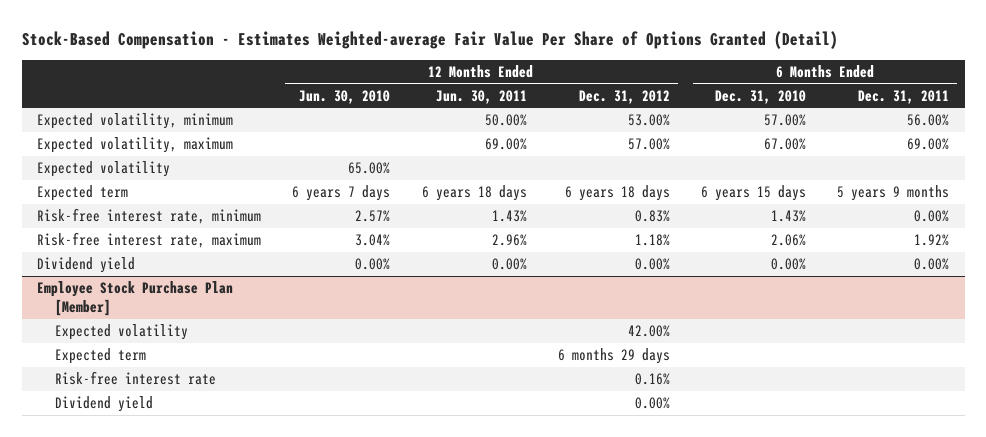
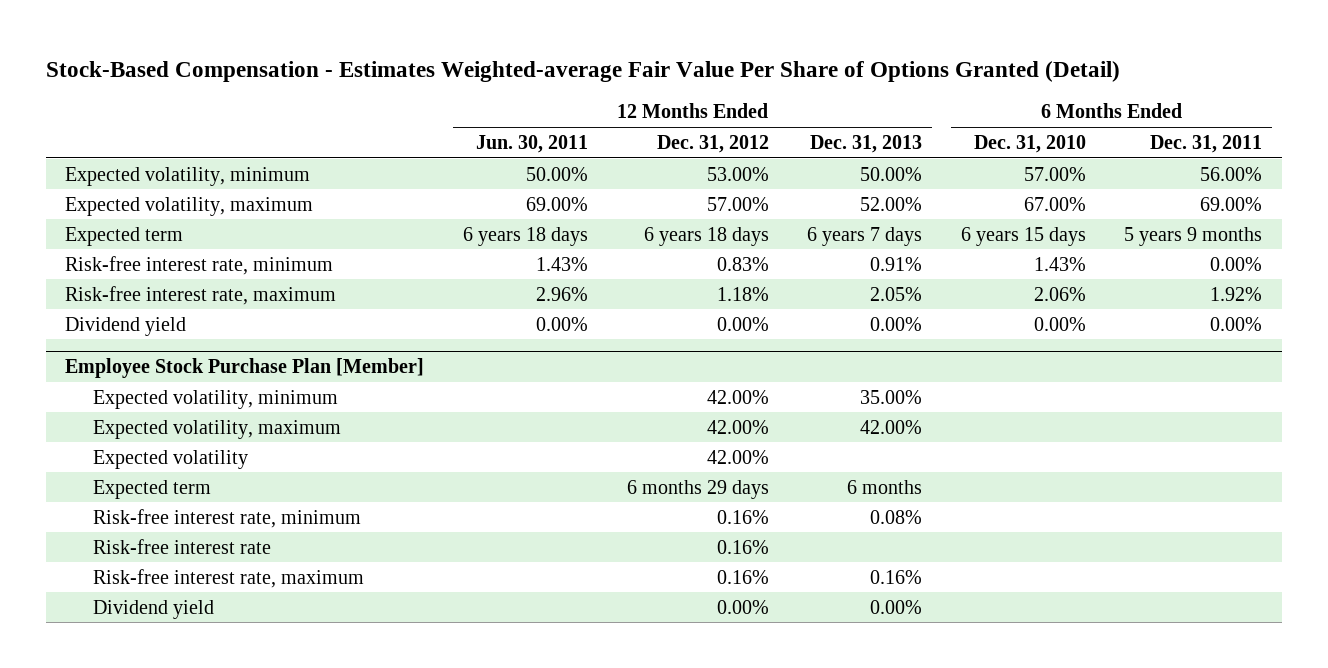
[299,89,391,104] Jun. 30, 2010 -> none
none -> [810,134,923,153] Dec. 31, 2013
[37,161,171,178] Expected volatility -> none
none -> [93,389,339,409] Expected volatility, minimum
none -> [93,419,342,439] Expected volatility, maximum
none -> [93,508,362,528] Risk-free interest rate, minimum
none -> [93,568,365,588] Risk-free interest rate, maximum

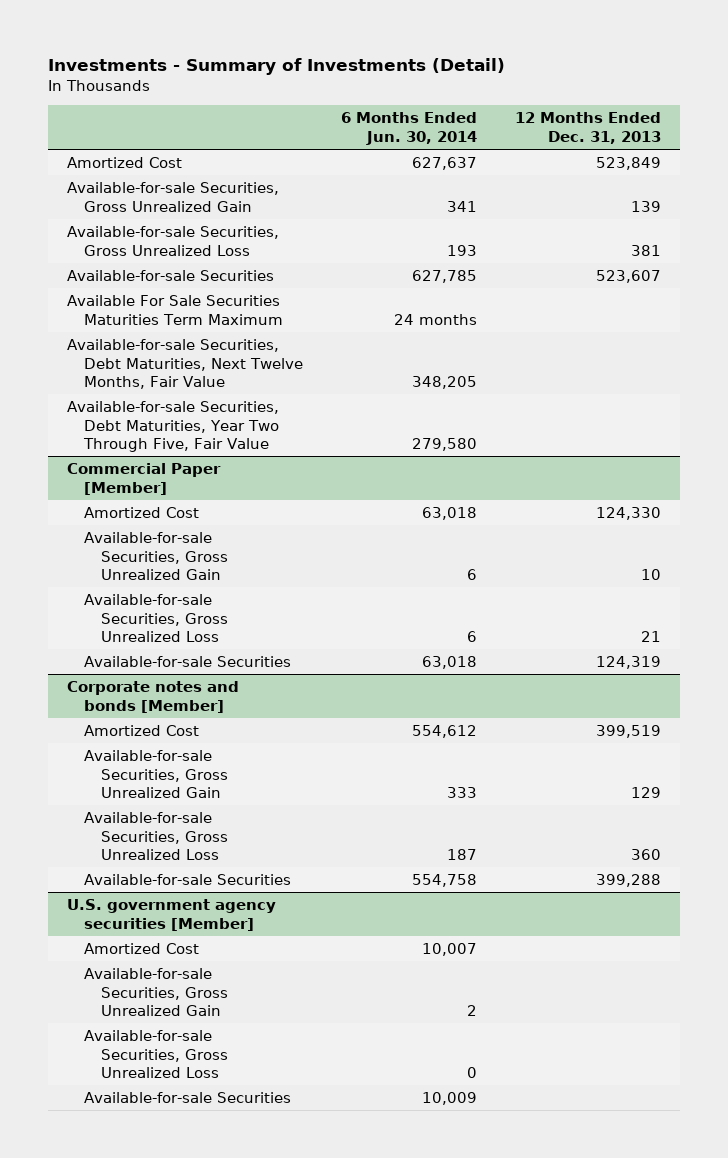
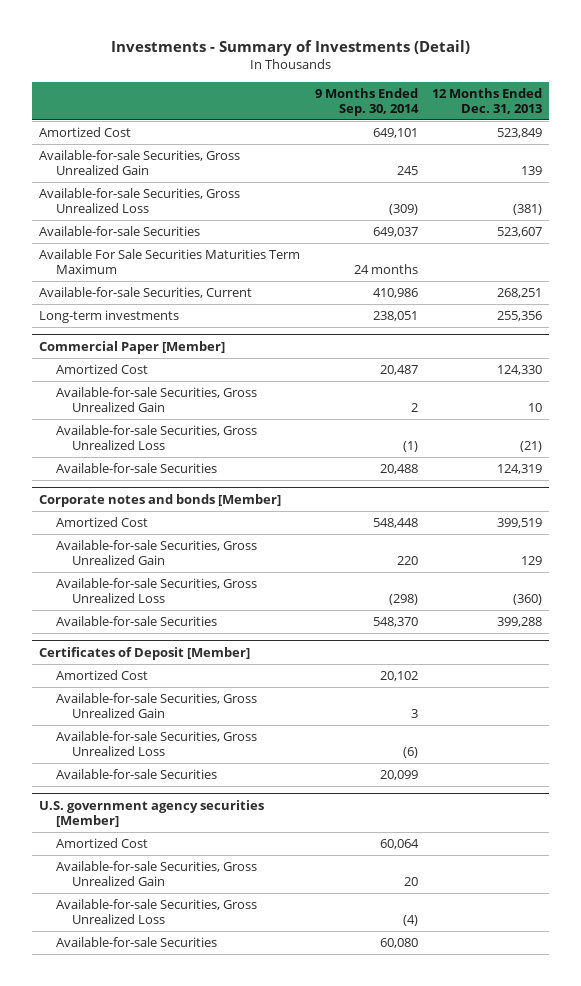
[341,112,478,145] 6 Months Ended Jun. 30, 2014 -> none
none -> [314,87,419,116] 9 Months Ended Sep. 30, 2014
[631,244,662,256] 381 -> [513,204,543,216] (381)
[66,338,304,390] Available-for-sale Securities, Debt Maturities, Next Twelve Months, Fair Value -> none
[66,400,280,453] Available-for-sale Securities, Debt Maturities, Year Two Through Five, Fair Value -> none
none -> [39,287,253,299] Available-for-sale Securities, Current
none -> [39,310,180,324] Long-term investments
[641,631,662,643] 21 -> [520,441,543,453] (21)
[631,849,662,861] 360 -> [513,594,543,606] (360)
none -> [39,646,251,660] Certificates of Deposit [Member]
none -> [55,670,148,681] Amortized Cost
none -> [55,693,257,719] Available-for-sale Securities, Gross Unrealized Gain
none -> [55,731,257,757] Available-for-sale Securities, Gross Unrealized Loss
none -> [55,769,217,780] Available-for-sale Securities

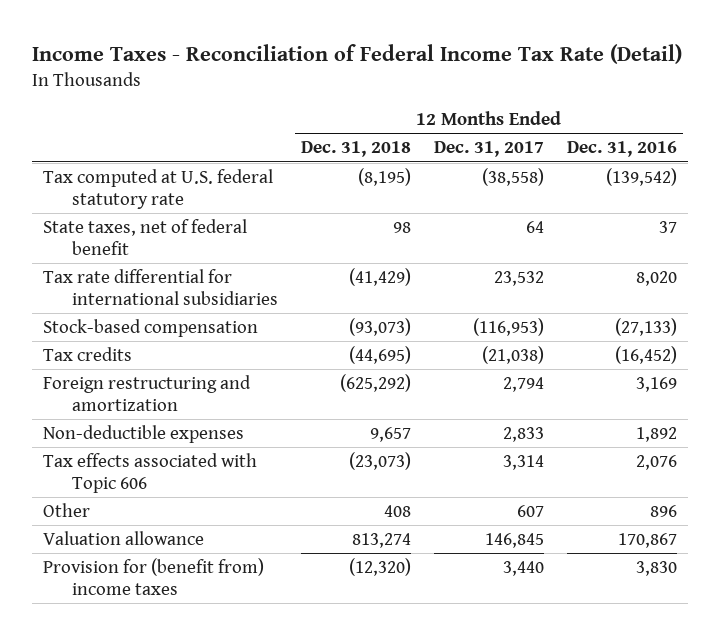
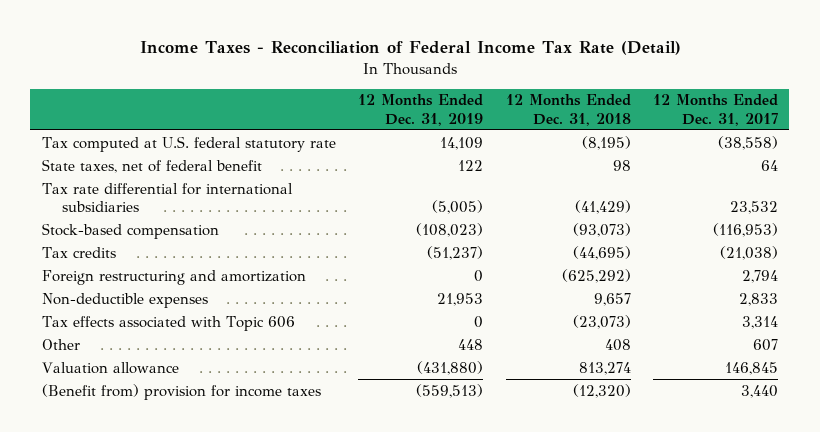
[566,141,677,158] Dec. 31, 2016 -> none
none -> [358,94,484,126] 12 Months Ended Dec. 31, 2019
[43,557,265,596] Provision for (benefit from) income taxes -> [41,383,321,400] (Benefit from) provision for income taxes

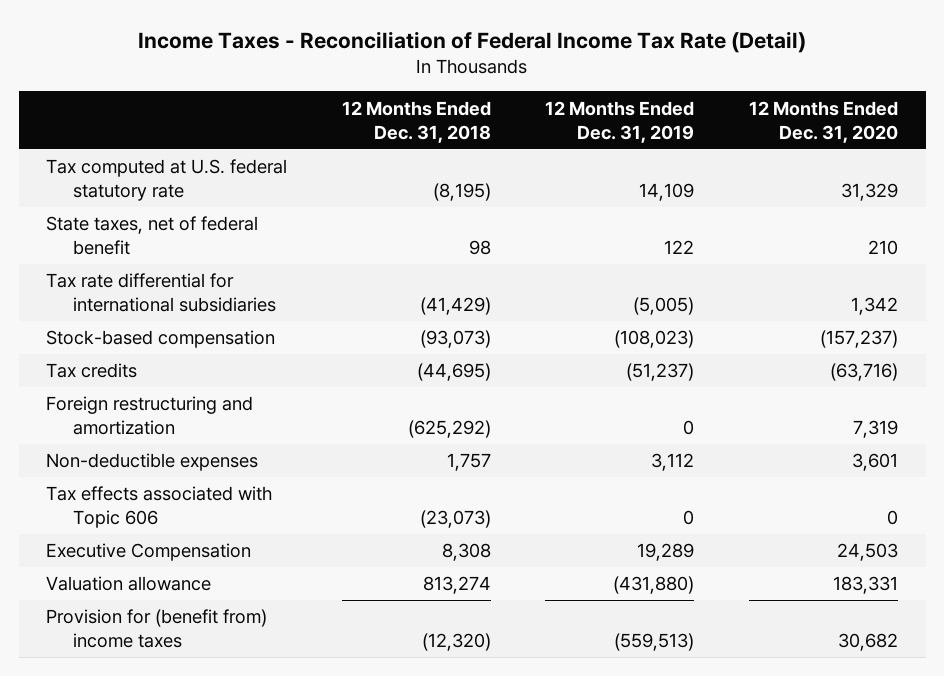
[653,94,779,126] 12 Months Ended Dec. 31, 2017 -> none
none -> [749,100,899,143] 12 Months Ended Dec. 31, 2020
[437,292,484,306] 21,953 -> [651,453,695,472] 3,112
[593,292,631,306] 9,657 -> [446,453,491,472] 1,757
[41,338,80,350] Other -> none
none -> [45,543,251,562] Executive Compensation
[41,383,321,400] (Benefit from) provision for income taxes -> [45,609,267,649] Provision for (benefit from) income taxes

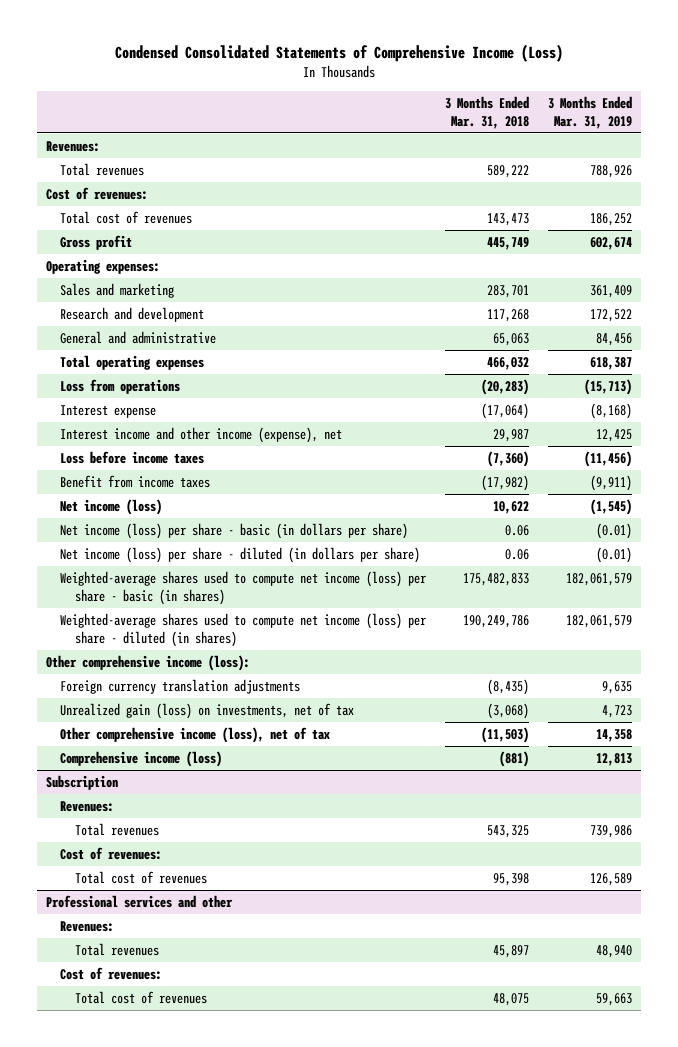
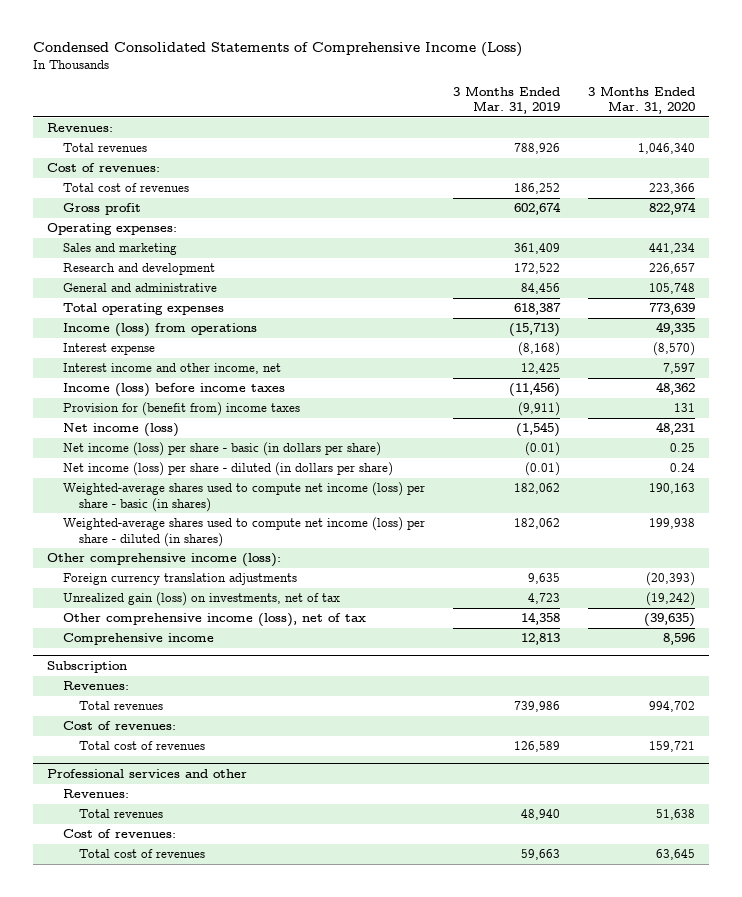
[445,95,530,129] 3 Months Ended Mar. 31, 2018 -> none
none -> [587,85,695,115] 3 Months Ended Mar. 31, 2020
[60,378,181,394] Loss from operations -> [63,323,258,338] Income (loss) from operations
[60,426,343,443] Interest income and other income (expense), net -> [63,363,282,375] Interest income and other income, net
[60,450,205,464] Loss before income taxes -> [63,383,286,398] Income (loss) before income taxes
[60,474,211,488] Benefit from income taxes -> [63,402,301,417] Provision for (benefit from) income taxes
[565,572,632,586] 182,061,579 -> [513,483,560,495] 182,062
[565,614,632,628] 182,061,579 -> [513,518,560,530] 182,062
[60,750,223,767] Comprehensive income (loss) -> [63,633,215,646] Comprehensive income

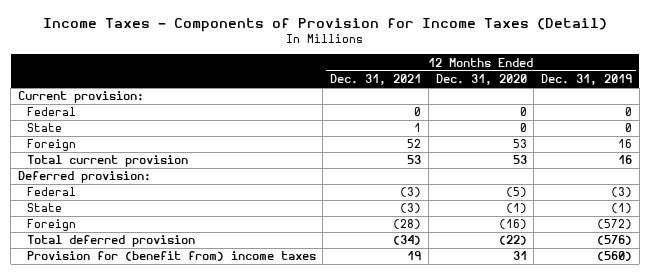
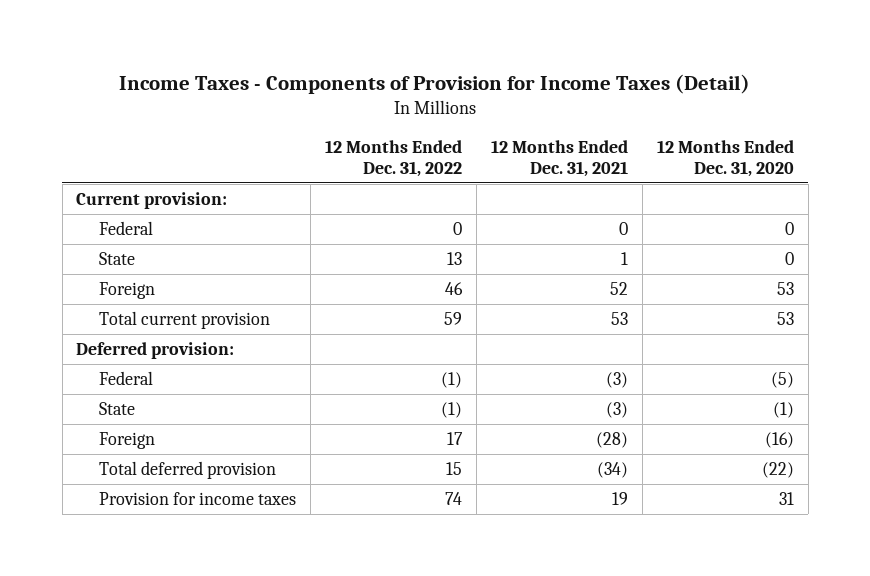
[541,74,633,86] Dec. 31, 2019 -> none
none -> [325,140,463,178] 12 Months Ended Dec. 31, 2022
[26,251,316,262] Provision for (benefit from) income taxes -> [99,491,297,505] Provision for income taxes

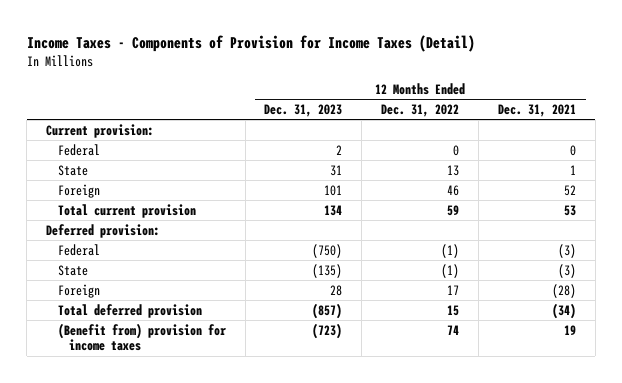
[656,140,794,178] 12 Months Ended Dec. 31, 2020 -> none
none -> [264,104,343,118] Dec. 31, 2023
[99,491,297,505] Provision for income taxes -> [57,322,226,352] (Benefit from) provision for income taxes

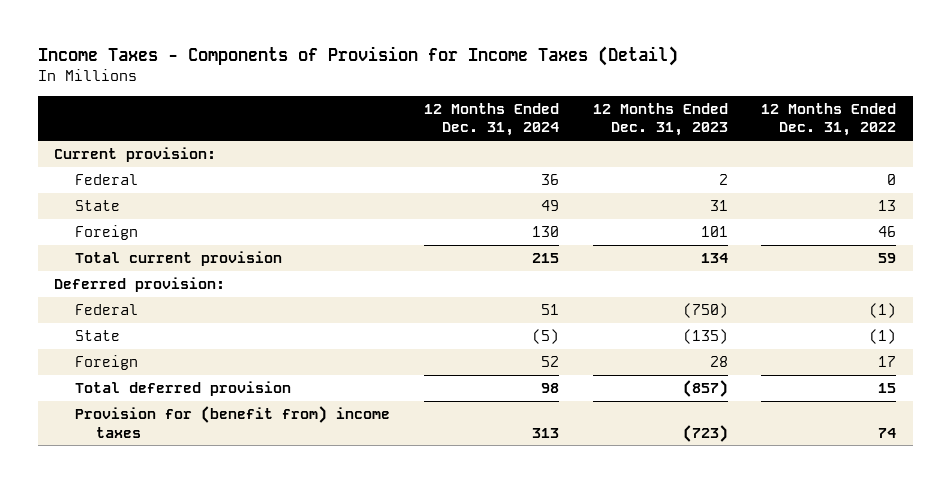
[497,104,576,118] Dec. 31, 2021 -> none
none -> [424,102,560,137] 12 Months Ended Dec. 31, 2024
[57,322,226,352] (Benefit from) provision for income taxes -> [75,406,391,438] Provision for (benefit from) income taxes

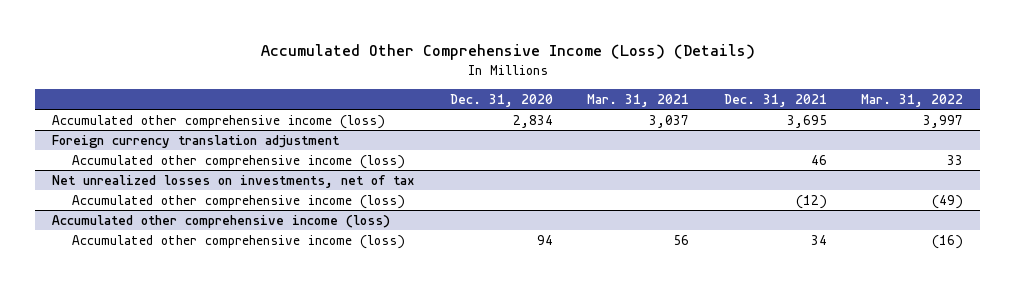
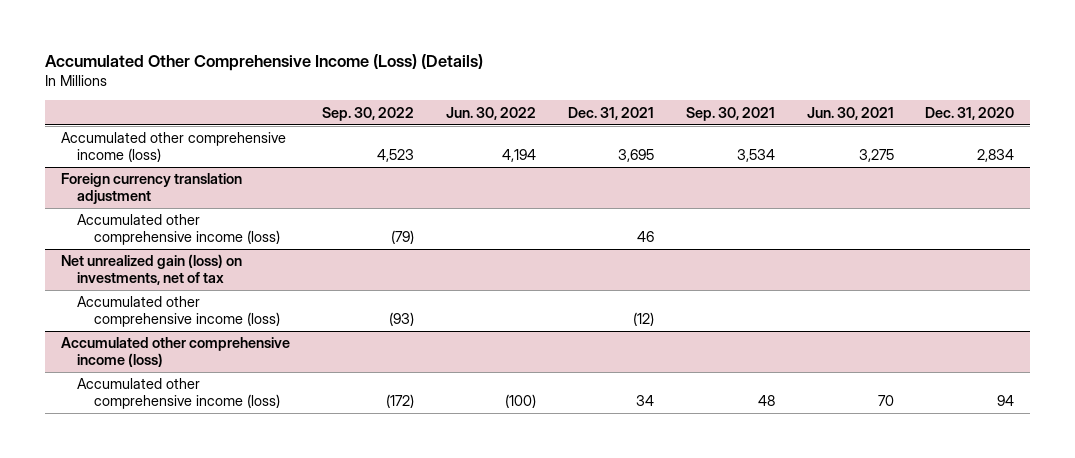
[587,93,690,107] Mar. 31, 2021 -> none
[861,93,964,107] Mar. 31, 2022 -> none
none -> [321,106,414,121] Sep. 30, 2022
none -> [445,106,536,120] Jun. 30, 2022
none -> [685,106,775,121] Sep. 30, 2021
none -> [806,106,894,120] Jun. 30, 2021
[52,174,416,188] Net unrealized losses on investments, net of tax -> [60,254,242,286] Net unrealized gain (loss) on investments, net of tax

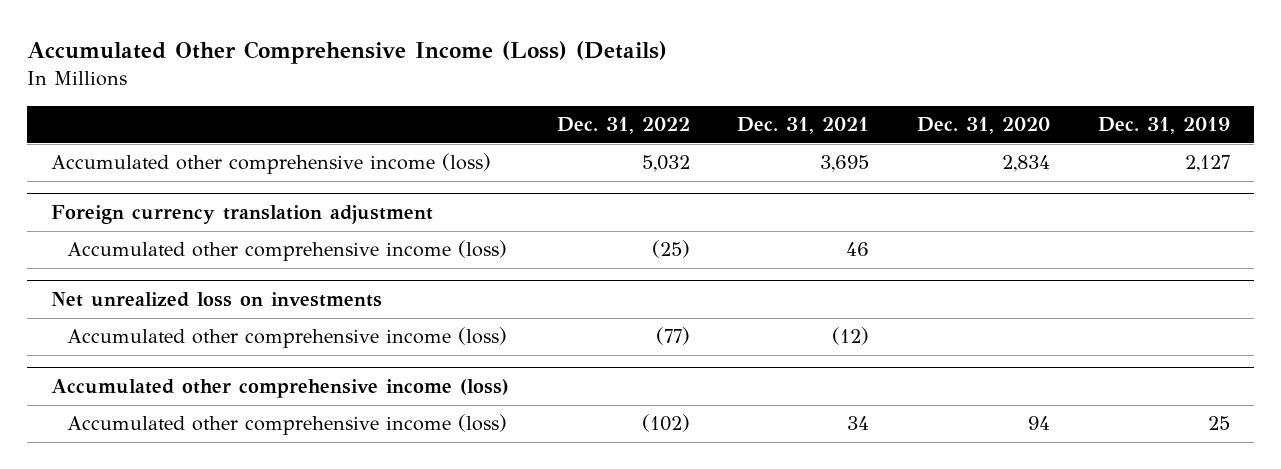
[321,106,414,121] Sep. 30, 2022 -> none
[445,106,536,120] Jun. 30, 2022 -> none
[685,106,775,121] Sep. 30, 2021 -> none
[806,106,894,120] Jun. 30, 2021 -> none
none -> [556,117,690,135] Dec. 31, 2022
none -> [1098,117,1231,135] Dec. 31, 2019
[60,254,242,286] Net unrealized gain (loss) on investments, net of tax -> [50,292,382,308] Net unrealized loss on investments

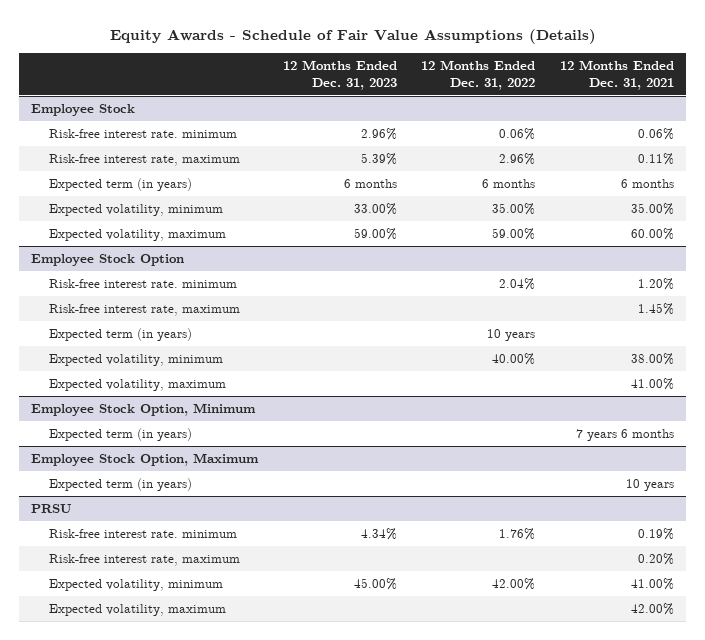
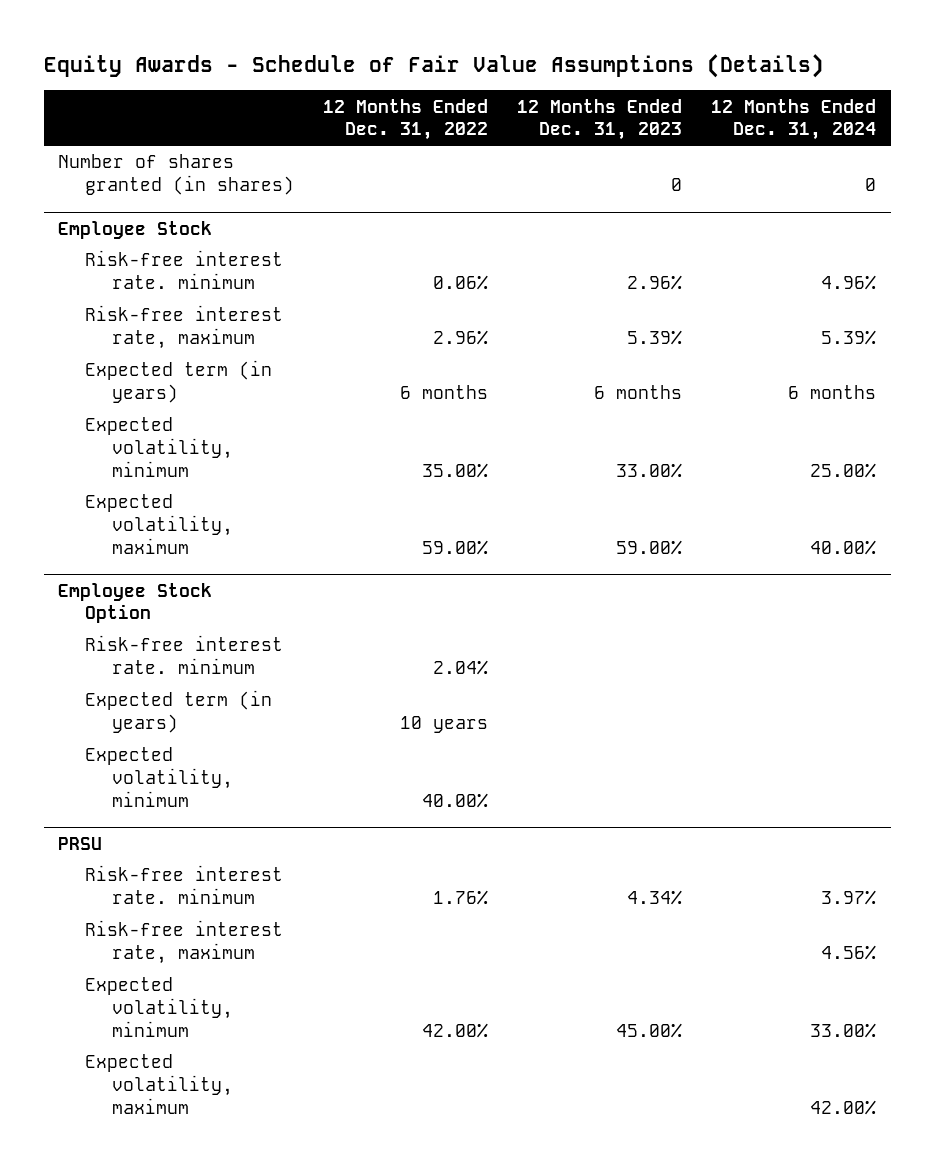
[559,59,674,90] 12 Months Ended Dec. 31, 2021 -> none
none -> [711,98,877,141] 12 Months Ended Dec. 31, 2024
none -> [58,154,295,196] Number of shares granted (in shares)
[49,304,241,317] Risk-free interest rate, maximum -> none
[49,379,227,392] Expected volatility, maximum -> none
[31,403,257,417] Employee Stock Option, Minimum -> none
[49,428,193,442] Expected term (in years) -> none
[31,453,260,467] Employee Stock Option, Maximum -> none
[49,478,193,492] Expected term (in years) -> none

